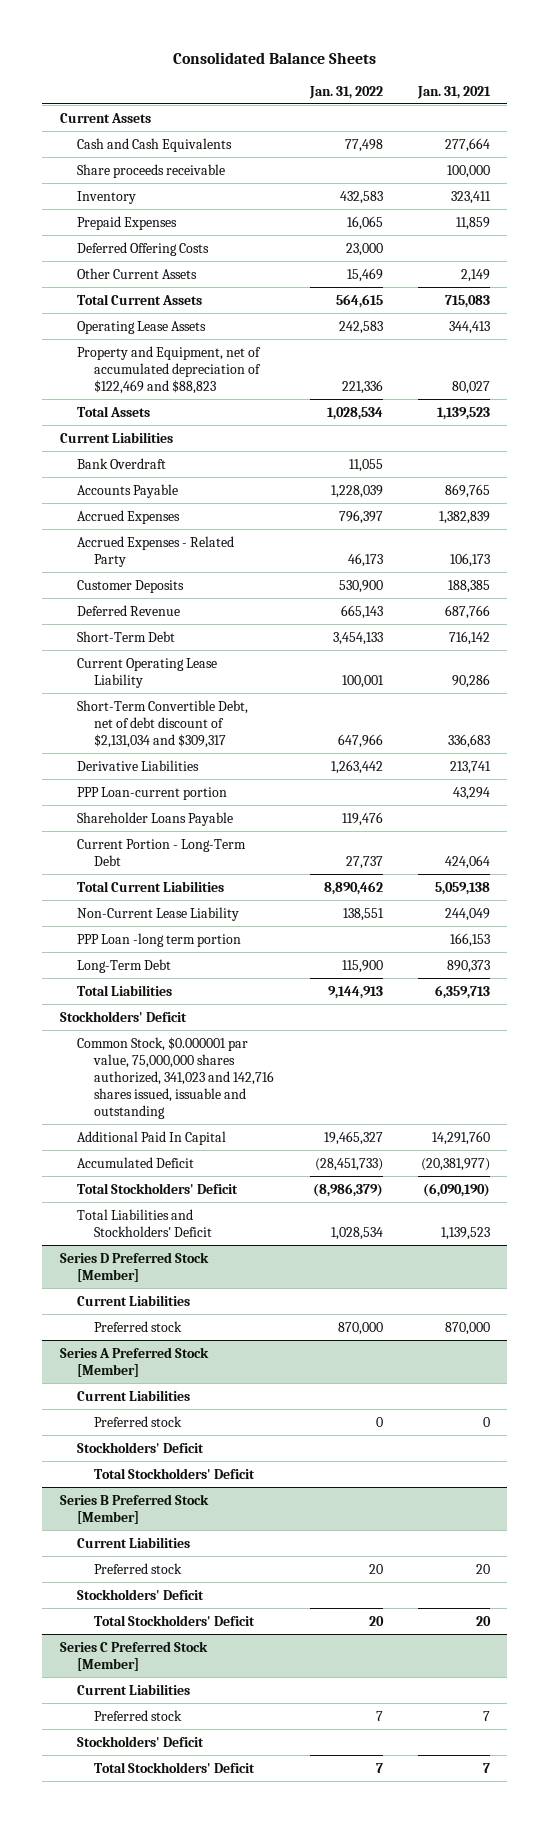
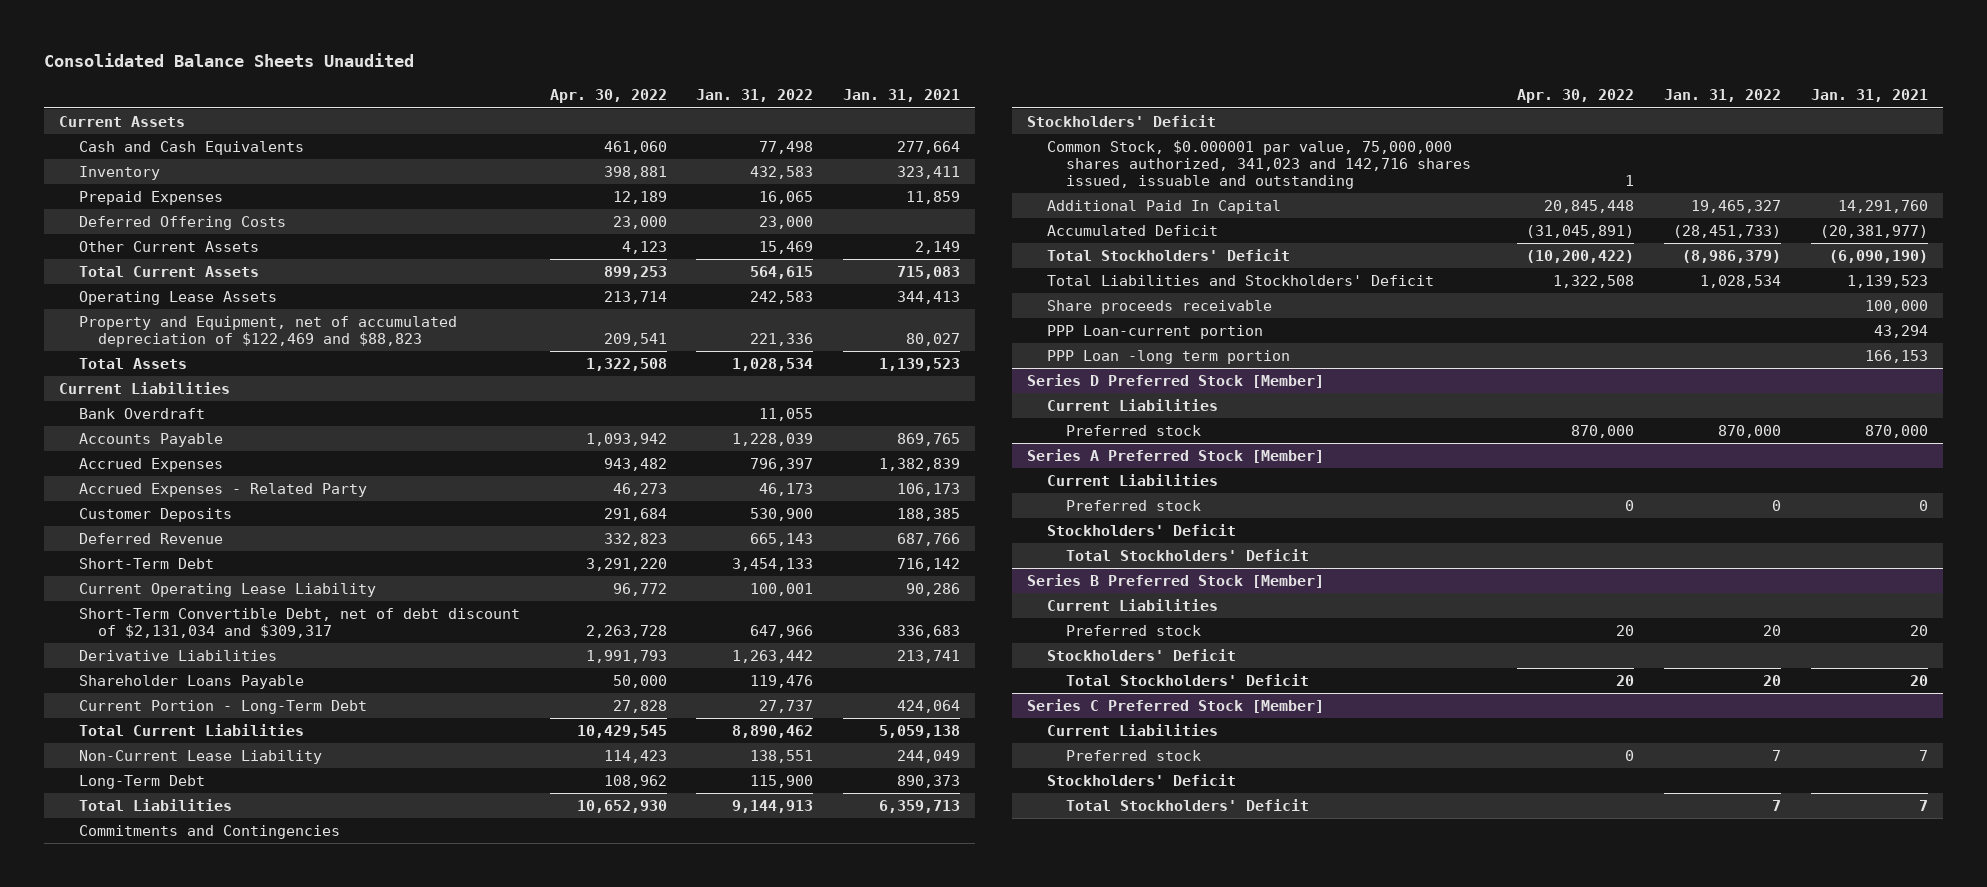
[172,51,376,64] Consolidated Balance Sheets -> [44,53,415,68] Consolidated Balance Sheets Unaudited
none -> [549,89,667,104] Apr. 30, 2022
none -> [78,825,340,840] Commitments and Contingencies
[77,163,226,178] Share proceeds receivable -> [1046,300,1272,315] Share proceeds receivable
[77,786,228,800] PPP Loan-current portion -> [1046,325,1263,340] PPP Loan-current portion
[77,932,242,947] PPP Loan -long term portion -> [1046,350,1290,365] PPP Loan -long term portion

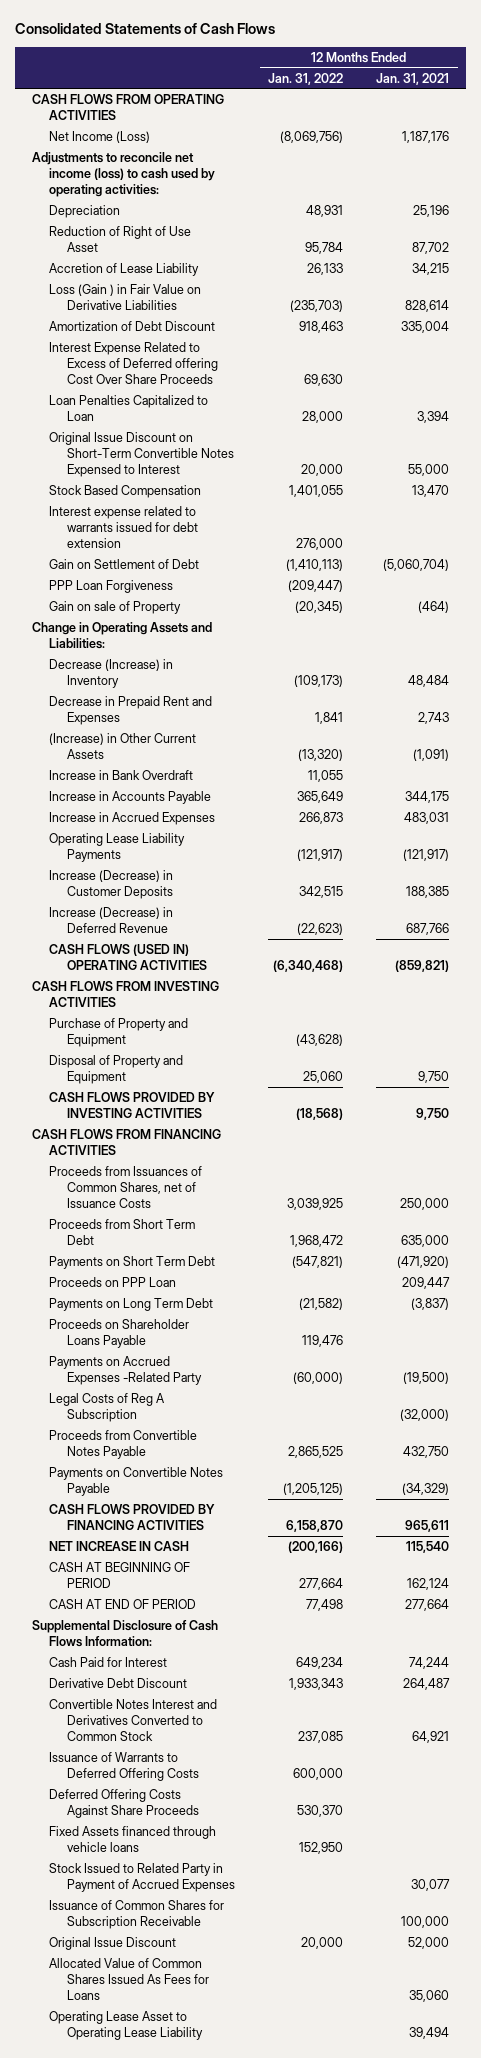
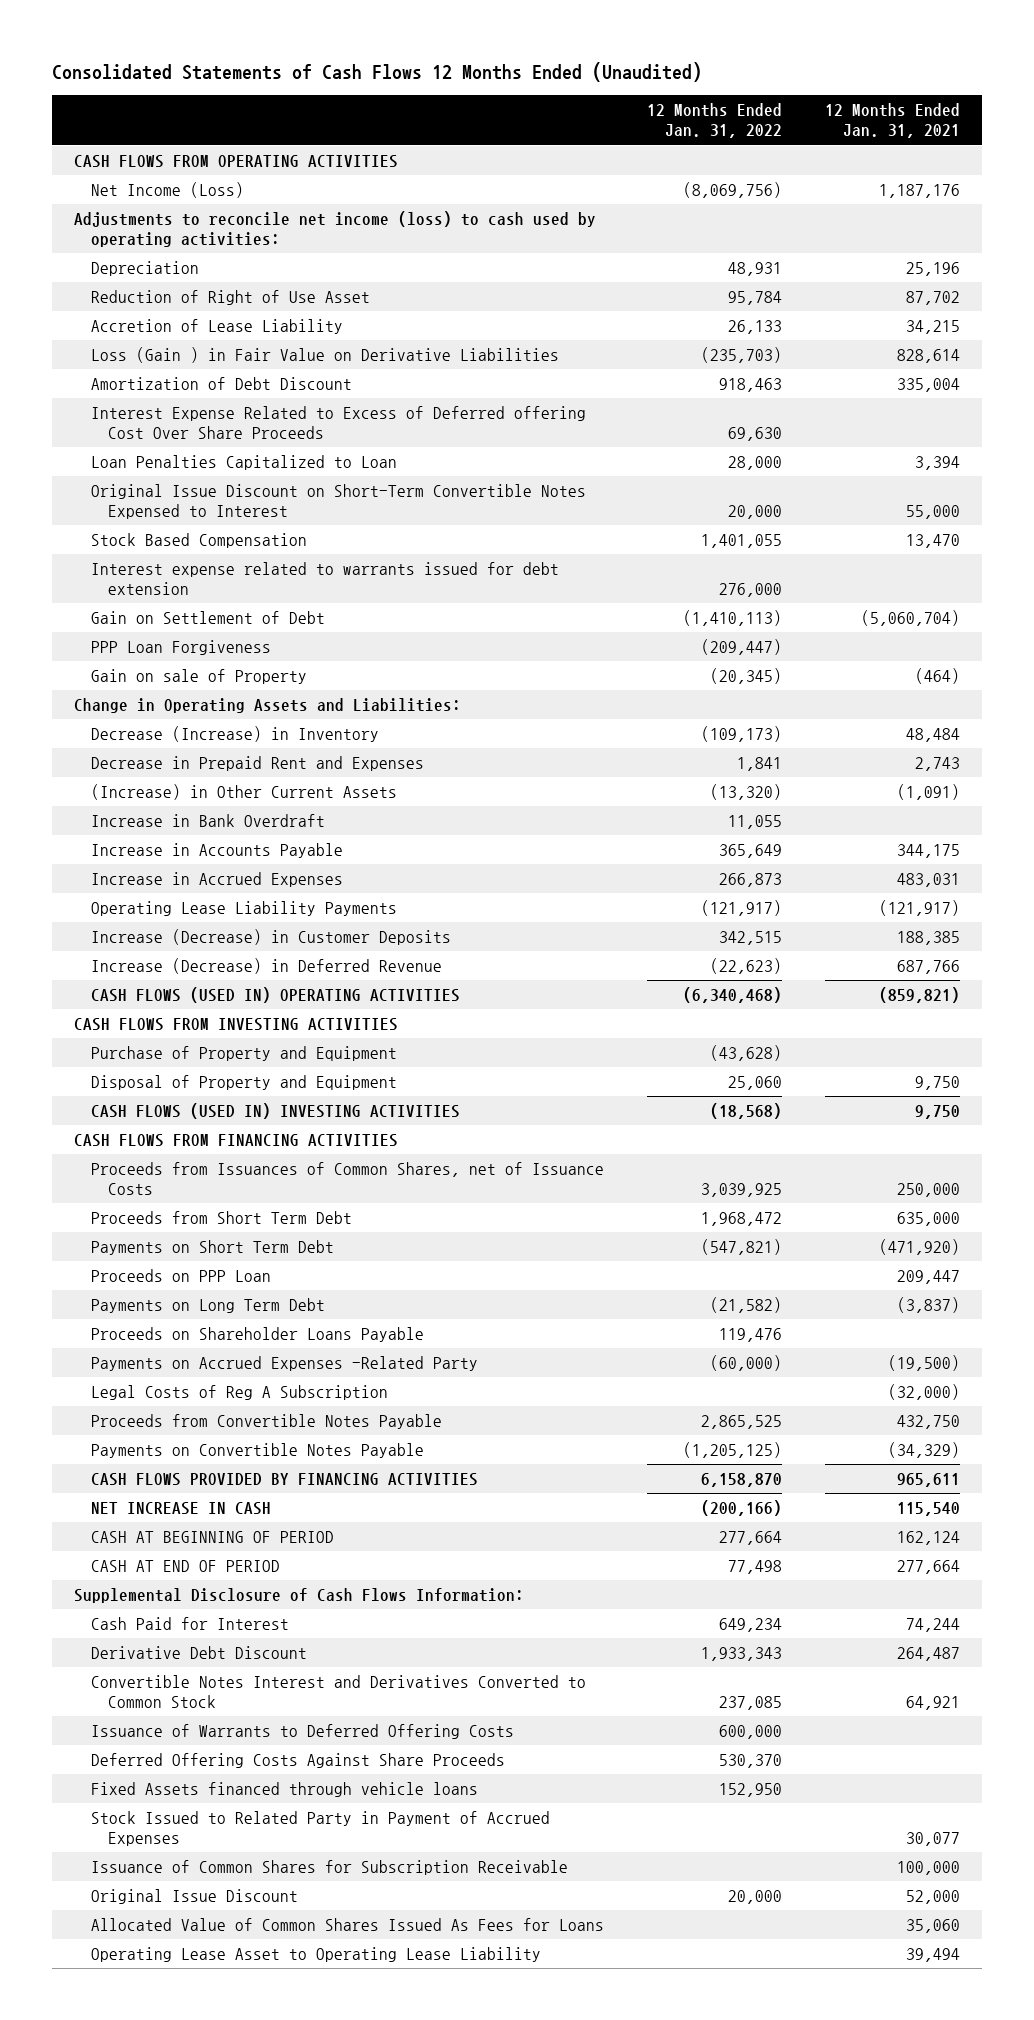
[14,23,275,35] Consolidated Statements of Cash Flows -> [51,62,702,83] Consolidated Statements of Cash Flows 12 Months Ended (Unaudited)
[49,1091,216,1118] CASH FLOWS PROVIDED BY INVESTING ACTIVITIES -> [90,1103,460,1120] CASH FLOWS (USED IN) INVESTING ACTIVITIES

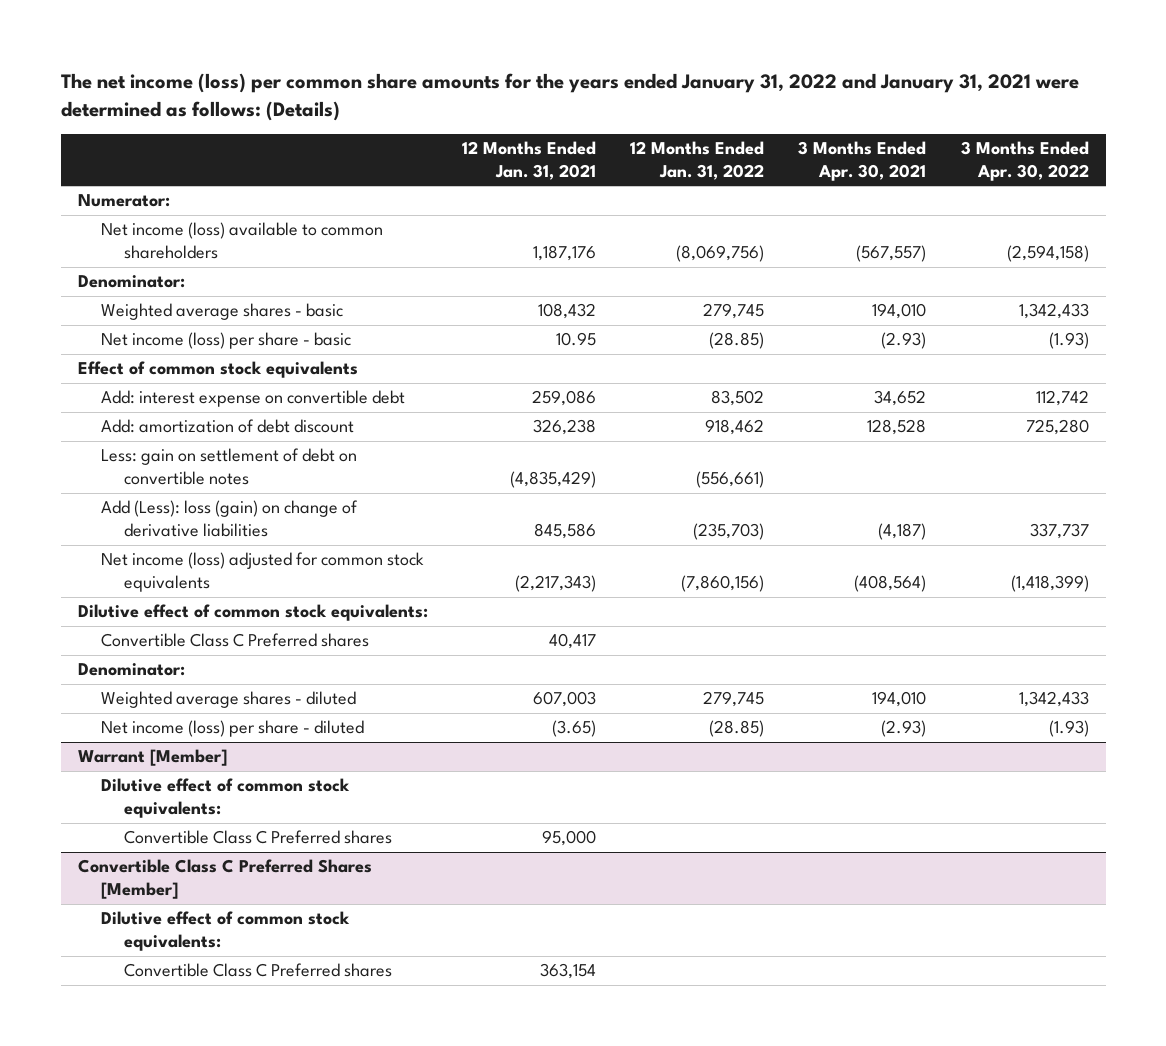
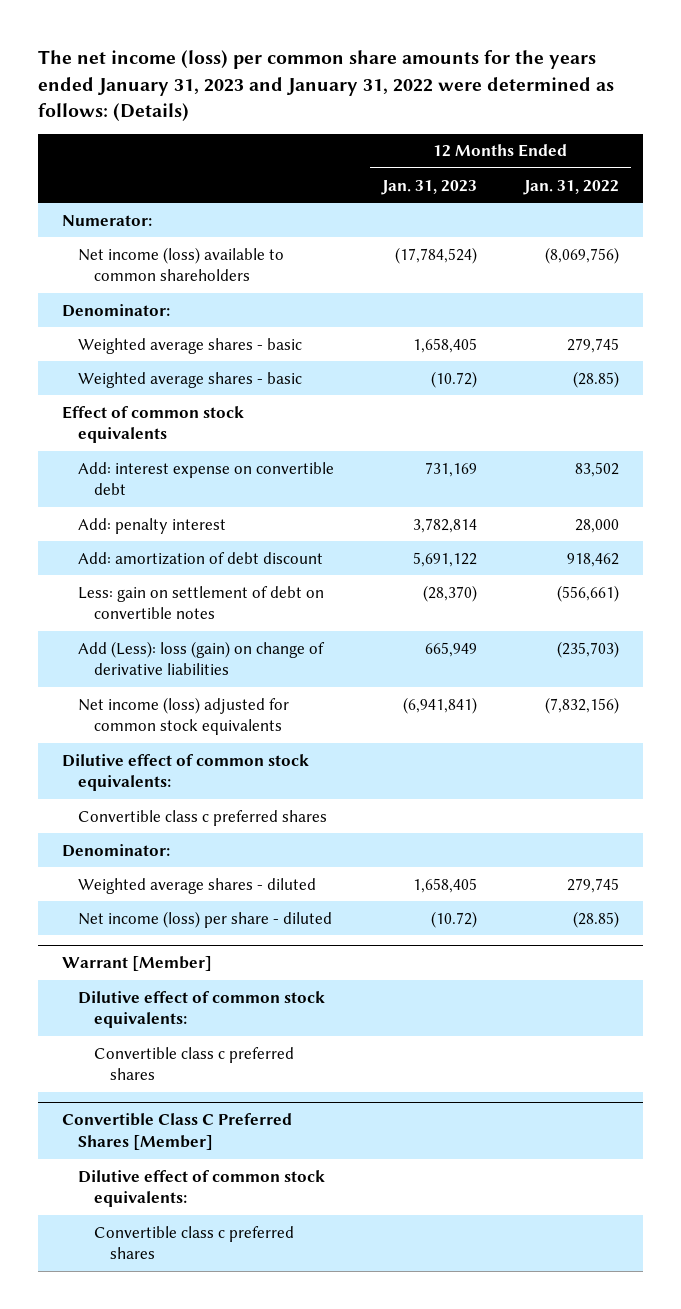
[60,73,1079,121] The net income (loss) per common share amounts for the years ended January 31, 2022 and January 31, 2021 were determined as follows: (Details) -> [38,50,615,121] The net income (loss) per common share amounts for the years ended January 31, 2023 and January 31, 2022 were determined as follows: (Details)
[461,141,596,180] 12 Months Ended Jan. 31, 2021 -> none
[798,141,927,181] 3 Months Ended Apr. 30, 2021 -> none
[960,141,1089,181] 3 Months Ended Apr. 30, 2022 -> none
none -> [380,179,477,195] Jan. 31, 2023
[101,332,352,350] Net income (loss) per share - basic -> [78,371,303,388] Weighted average shares - basic
none -> [78,517,227,534] Add: penalty interest
[681,575,765,593] (7,860,156) -> [545,696,620,714] (7,832,156)
[101,633,370,648] Convertible Class C Preferred shares -> [78,809,328,826] Convertible class c preferred shares
[124,830,393,845] Convertible Class C Preferred shares -> [94,1046,295,1081] Convertible class c preferred shares
[124,963,393,978] Convertible Class C Preferred shares -> [94,1225,295,1260] Convertible class c preferred shares

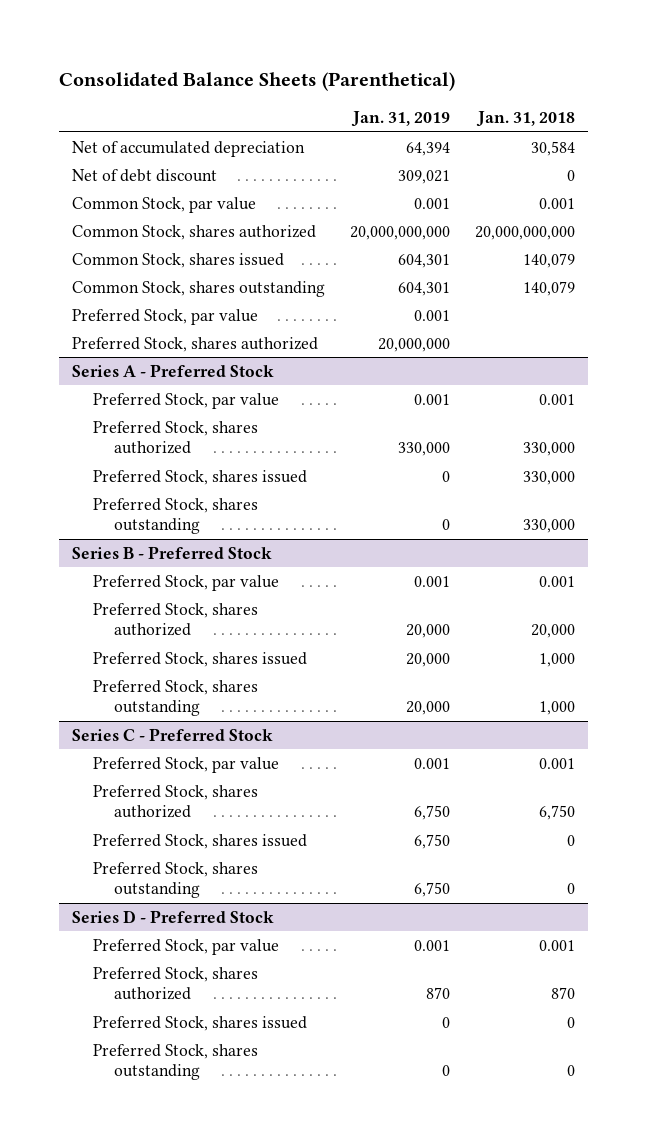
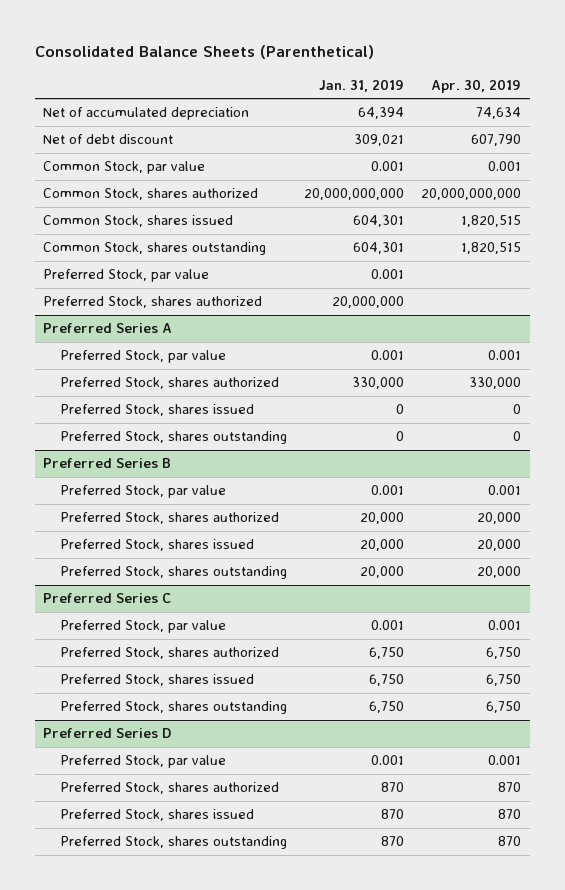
[475,111,575,128] Jan. 31, 2018 -> none
none -> [431,78,522,93] Apr. 30, 2019
[71,363,274,377] Series A - Preferred Stock -> [43,323,173,334] Preferred Series A
[71,545,272,559] Series B - Preferred Stock -> [43,458,172,469] Preferred Series B
[71,727,273,741] Series C - Preferred Stock -> [43,593,172,604] Preferred Series C
[71,909,274,923] Series D - Preferred Stock -> [43,728,173,739] Preferred Series D
[441,1016,450,1028] 0 -> [381,809,405,820] 870
[441,1065,450,1077] 0 -> [381,836,405,847] 870

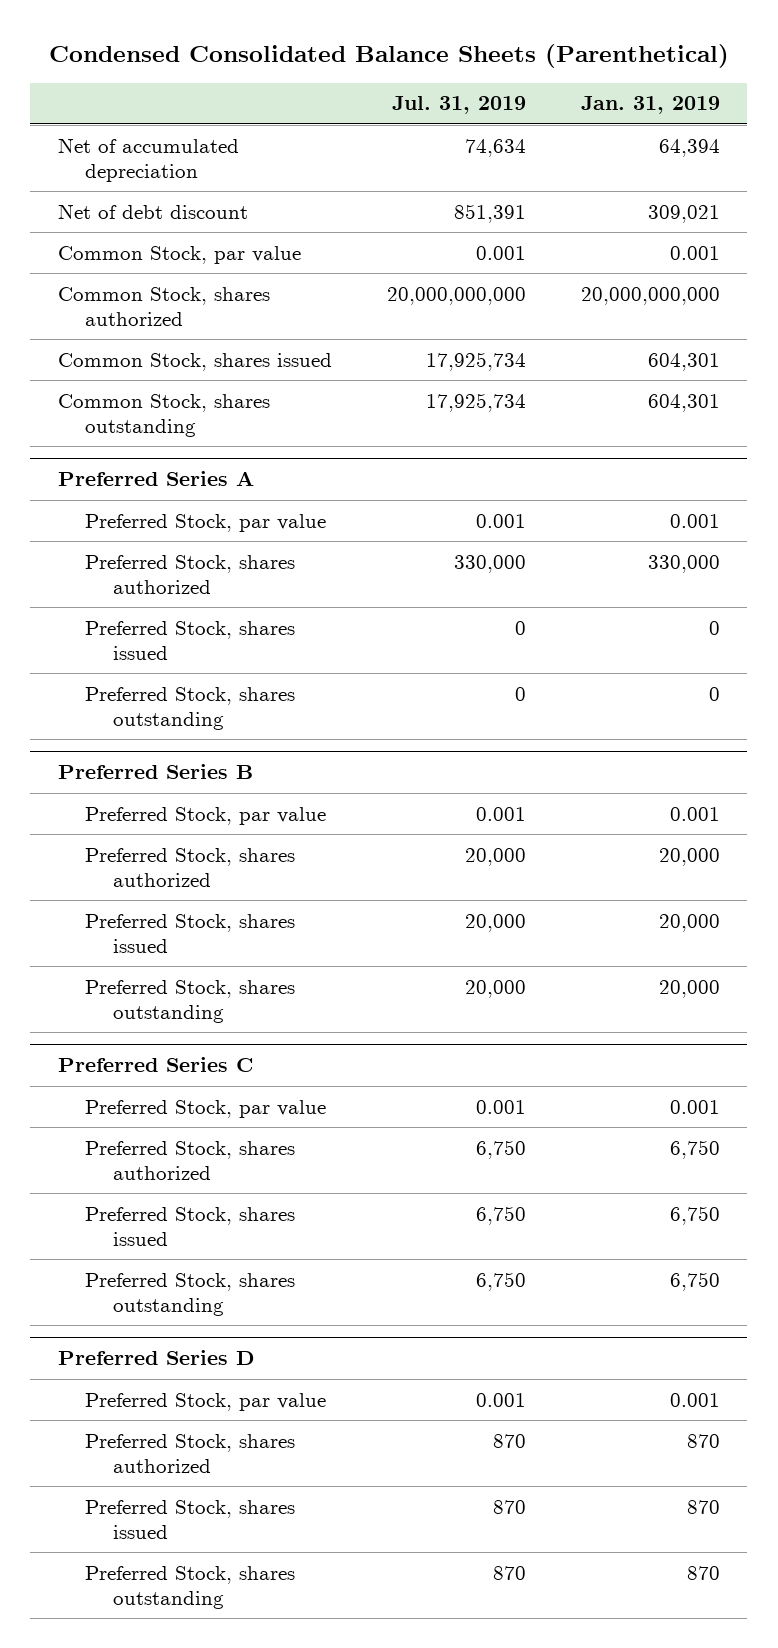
[34,45,374,60] Consolidated Balance Sheets (Parenthetical) -> [48,44,729,69] Condensed Consolidated Balance Sheets (Parenthetical)
[431,78,522,93] Apr. 30, 2019 -> none
none -> [391,96,526,115] Jul. 31, 2019
[43,269,210,283] Preferred Stock, par value -> none
[43,296,263,309] Preferred Stock, shares authorized -> none

